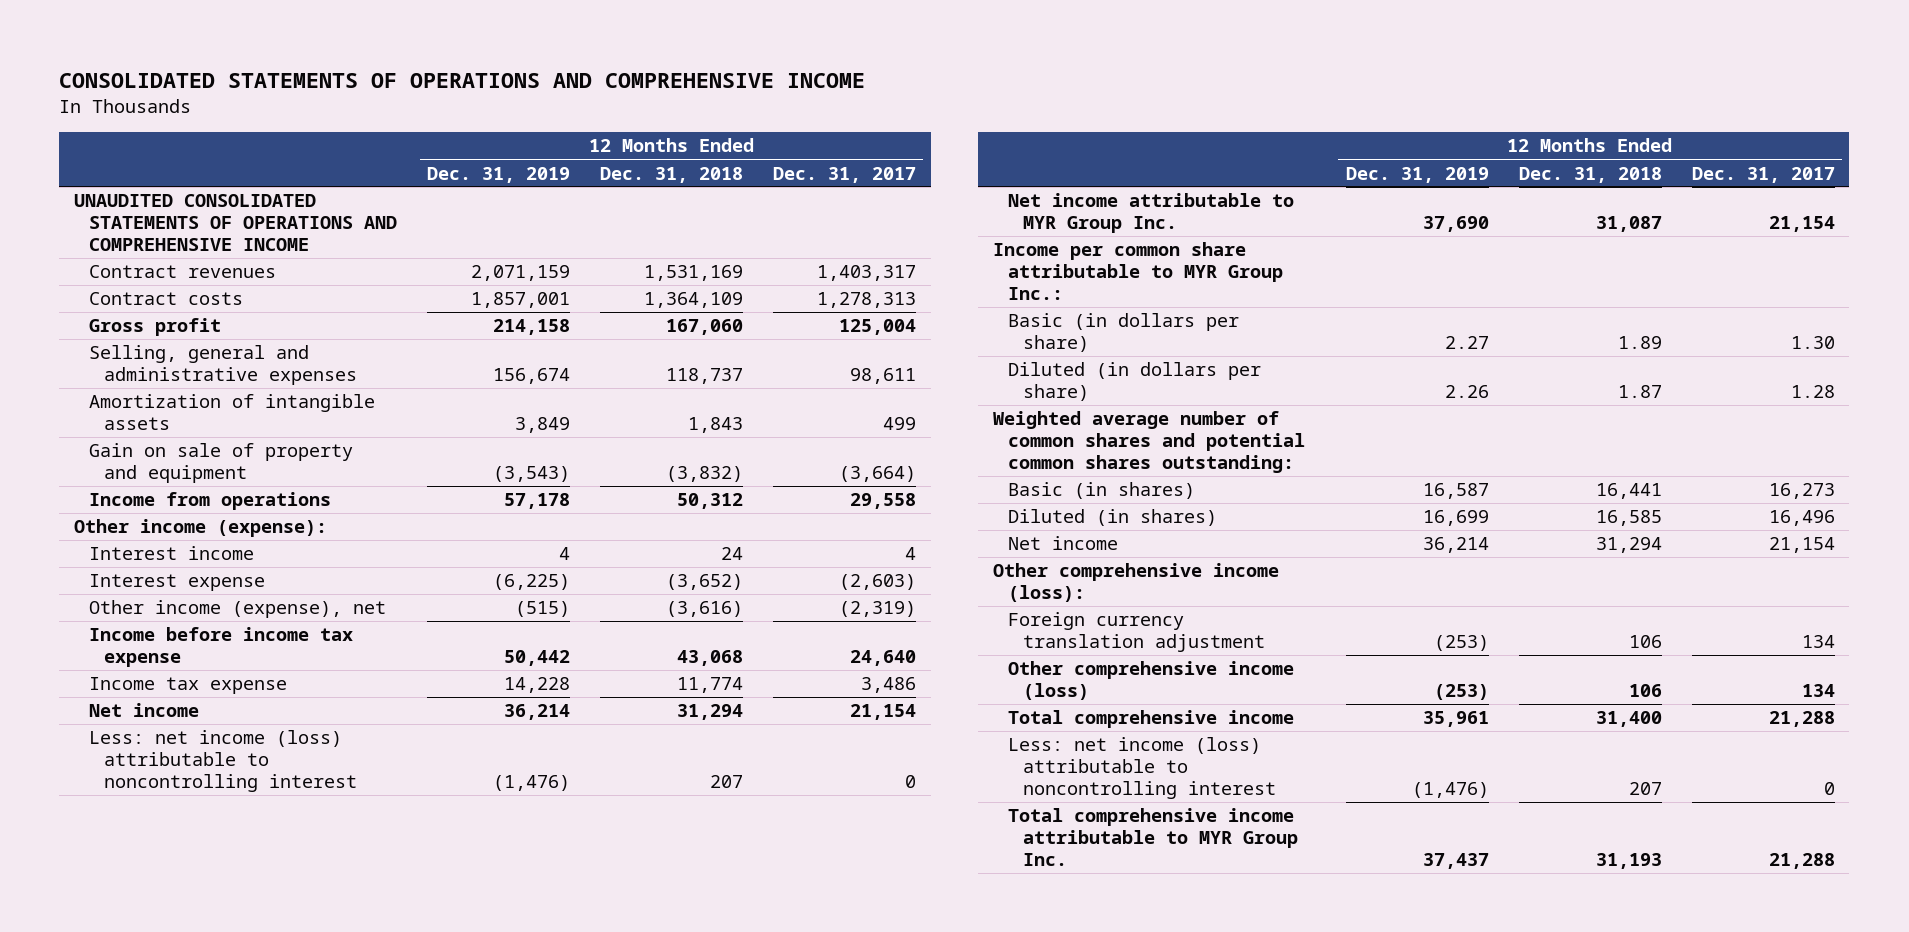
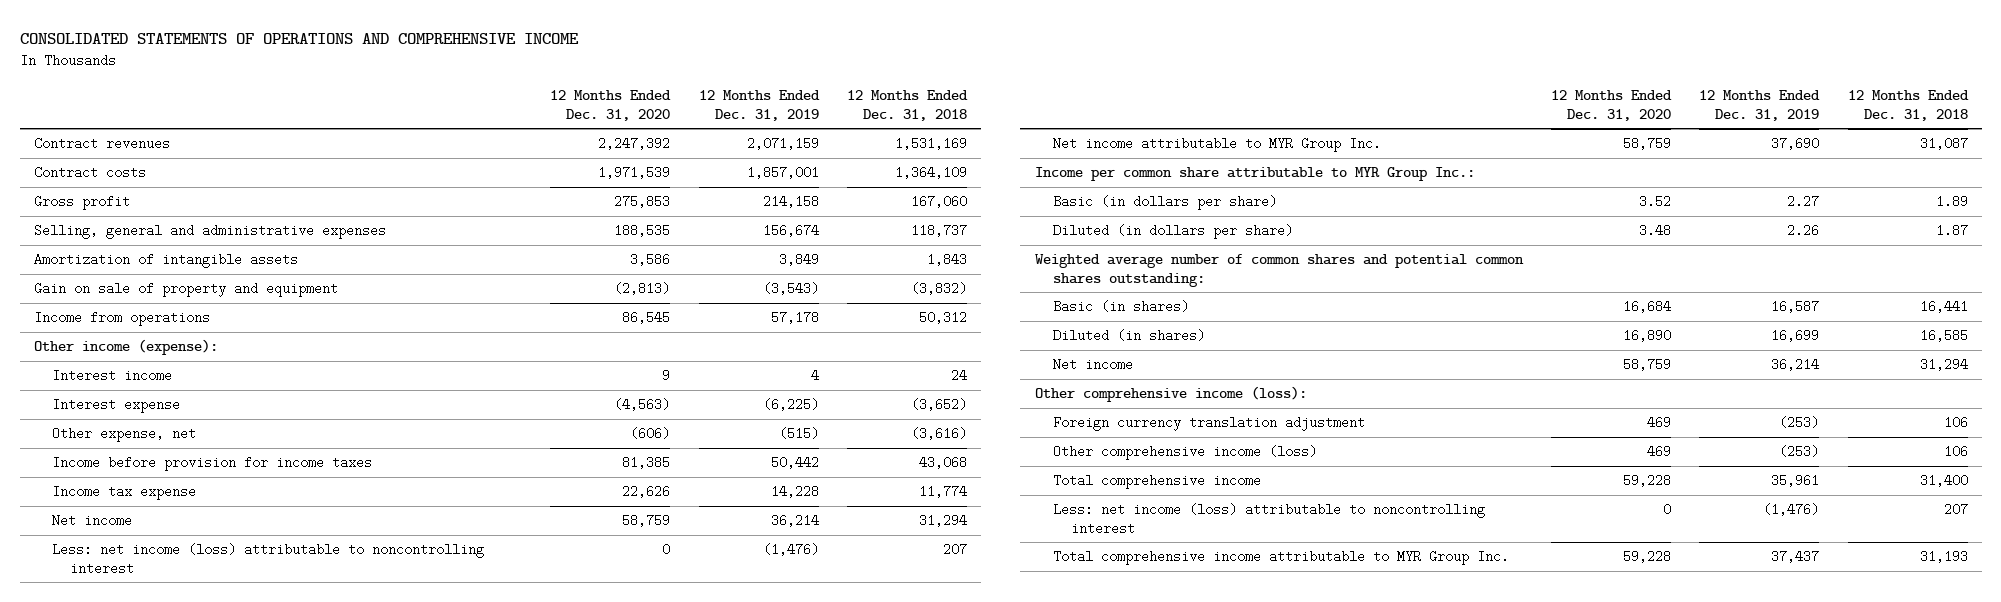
[773,166,917,183] Dec. 31, 2017 -> none
none -> [550,90,672,121] 12 Months Ended Dec. 31, 2020
[74,194,398,252] UNAUDITED CONSOLIDATED STATEMENTS OF OPERATIONS AND COMPREHENSIVE INCOME -> none
[89,600,387,619] Other income (expense), net -> [51,427,196,443] Other expense, net
[89,627,354,668] Income before income tax expense -> [51,456,372,472] Income before provision for income taxes

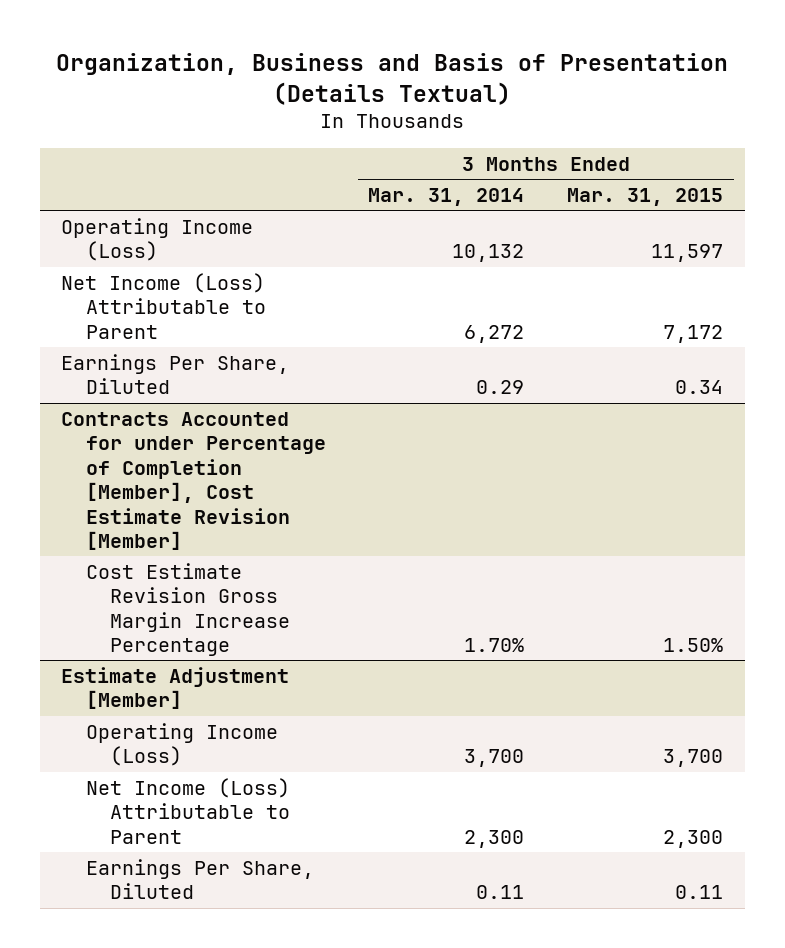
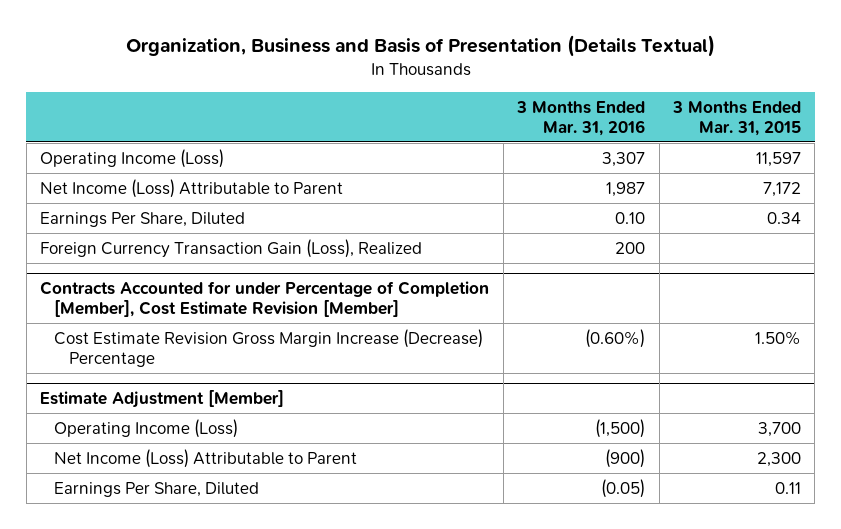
[368,188,525,207] Mar. 31, 2014 -> none
none -> [516,100,646,136] 3 Months Ended Mar. 31, 2016
none -> [40,238,423,258] Foreign Currency Transaction Gain (Loss), Realized
[85,562,290,657] Cost Estimate Revision Gross Margin Increase Percentage -> [54,328,484,367] Cost Estimate Revision Gross Margin Increase (Decrease) Percentage

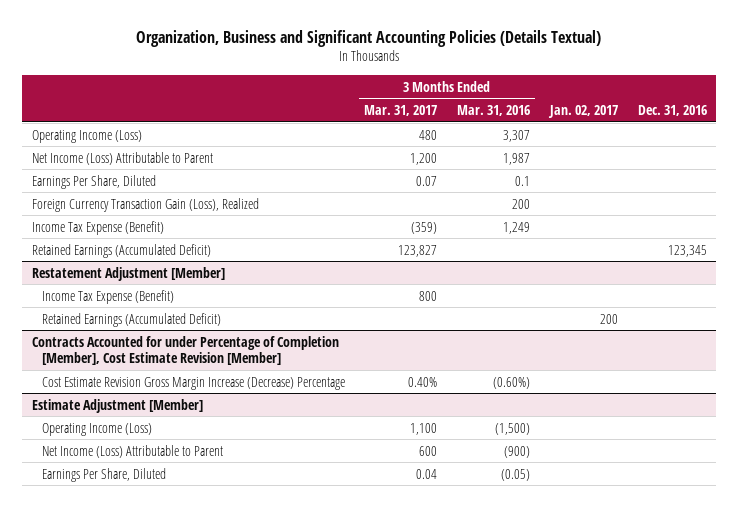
[125,35,715,58] Organization, Business and Basis of Presentation (Details Textual) -> [136,29,602,47] Organization, Business and Significant Accounting Policies (Details Textual)
[671,100,801,136] 3 Months Ended Mar. 31, 2015 -> none
none -> [364,105,438,117] Mar. 31, 2017
none -> [547,105,618,119] Jan. 02, 2017
none -> [637,105,707,117] Dec. 31, 2016
[615,211,646,224] 0.10 -> [515,175,531,186] 0.1
none -> [31,220,164,235] Income Tax Expense (Benefit)
none -> [31,243,211,258] Retained Earnings (Accumulated Deficit)
none -> [31,266,225,281] Restatement Adjustment [Member]
none -> [41,289,174,304] Income Tax Expense (Benefit)
none -> [41,312,221,327] Retained Earnings (Accumulated Deficit)

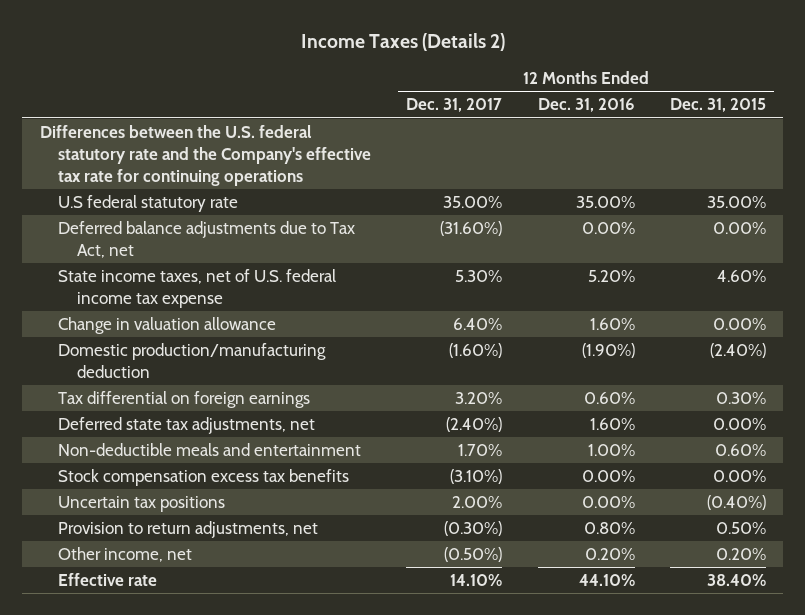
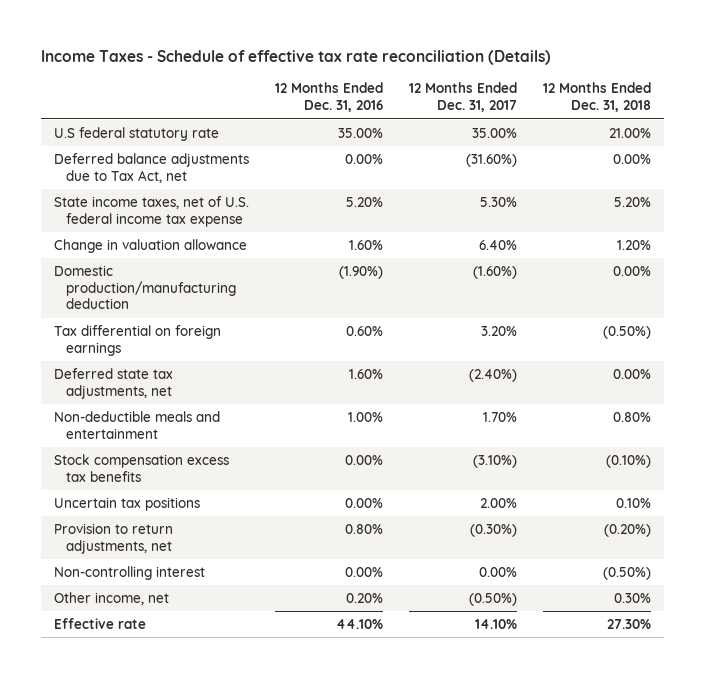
[300,33,505,52] Income Taxes (Details 2) -> [41,50,552,66] Income Taxes - Schedule of effective tax rate reconciliation (Details)
[669,98,766,113] Dec. 31, 2015 -> none
none -> [543,82,652,113] 12 Months Ended Dec. 31, 2018
[39,125,372,186] Differences between the U.S. federal statutory rate and the Company's effective tax rate for continuing operations -> none
none -> [54,565,206,580] Non-controlling interest

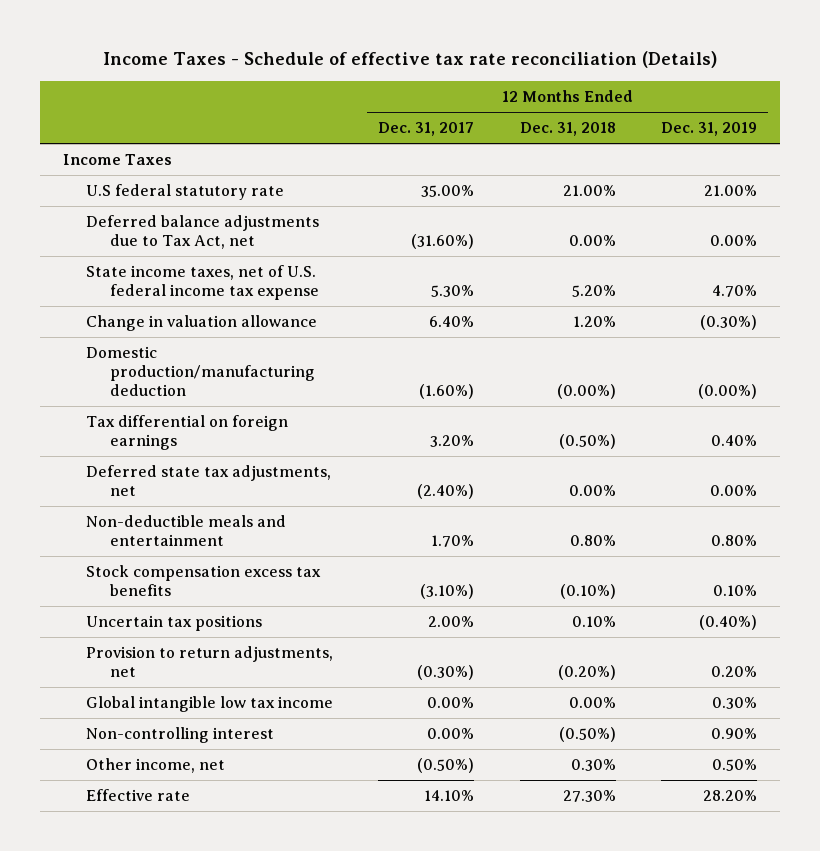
[275,82,384,113] 12 Months Ended Dec. 31, 2016 -> none
none -> [660,122,757,137] Dec. 31, 2019
none -> [62,154,172,166] Income Taxes
[613,265,652,276] 0.00% -> [556,384,616,400] (0.00%)
none -> [86,696,334,713] Global intangible low tax income

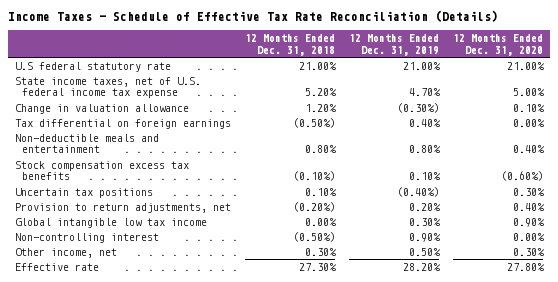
[102,50,717,68] Income Taxes - Schedule of effective tax rate reconciliation (Details) -> [7,10,498,23] Income Taxes - Schedule of Effective Tax Rate Reconciliation (Details)
[378,122,475,137] Dec. 31, 2017 -> none
none -> [453,34,544,56] 12 Months Ended Dec. 31, 2020
[62,154,172,166] Income Taxes -> none
[86,215,320,250] Deferred balance adjustments due to Tax Act, net -> none
[86,346,315,397] Domestic production/manufacturing deduction -> none
[86,465,332,497] Deferred state tax adjustments, net -> none

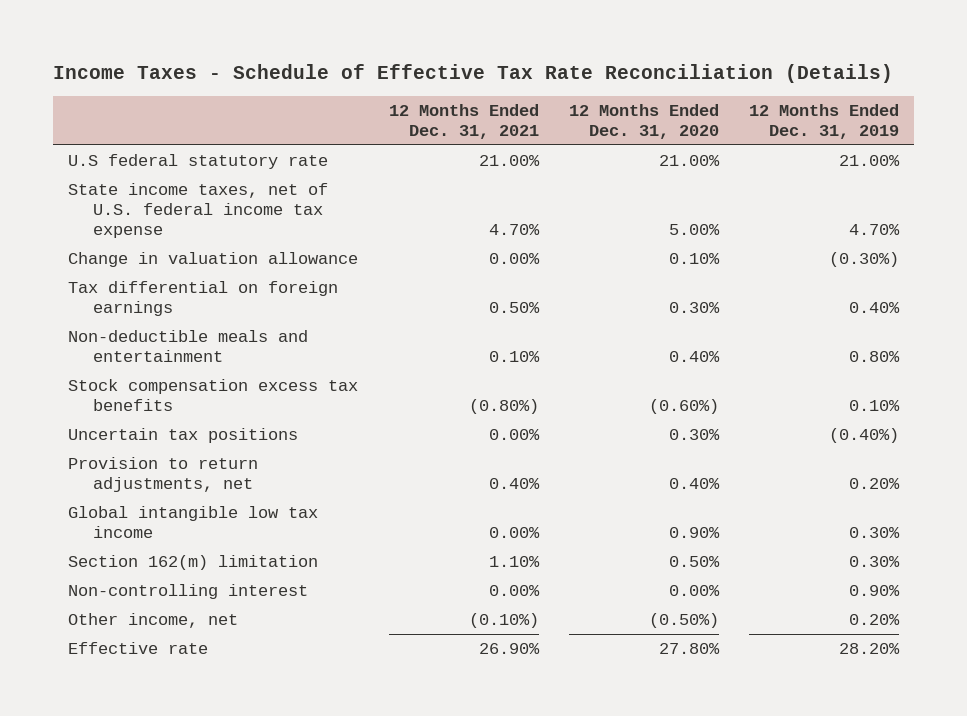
[244,34,335,56] 12 Months Ended Dec. 31, 2018 -> none
none -> [388,103,539,139] 12 Months Ended Dec. 31, 2021
[513,118,546,127] 0.00% -> [668,301,720,313] 0.30%
none -> [68,554,319,570] Section 162(m) limitation
[409,247,442,256] 0.50% -> [849,613,901,625] 0.20%
[513,247,546,256] 0.30% -> [648,612,719,628] (0.50%)

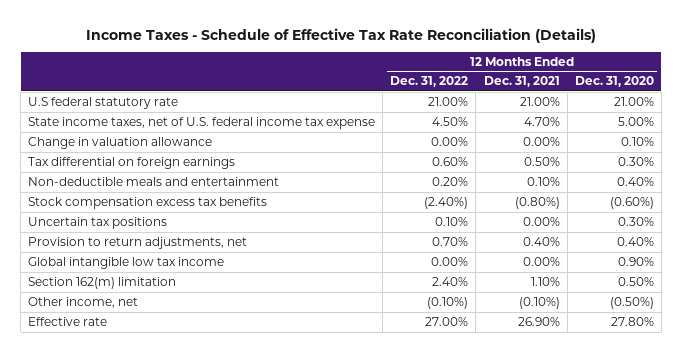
[749,103,900,139] 12 Months Ended Dec. 31, 2019 -> none
none -> [390,76,469,88] Dec. 31, 2022
[68,583,309,599] Non-controlling interest -> none

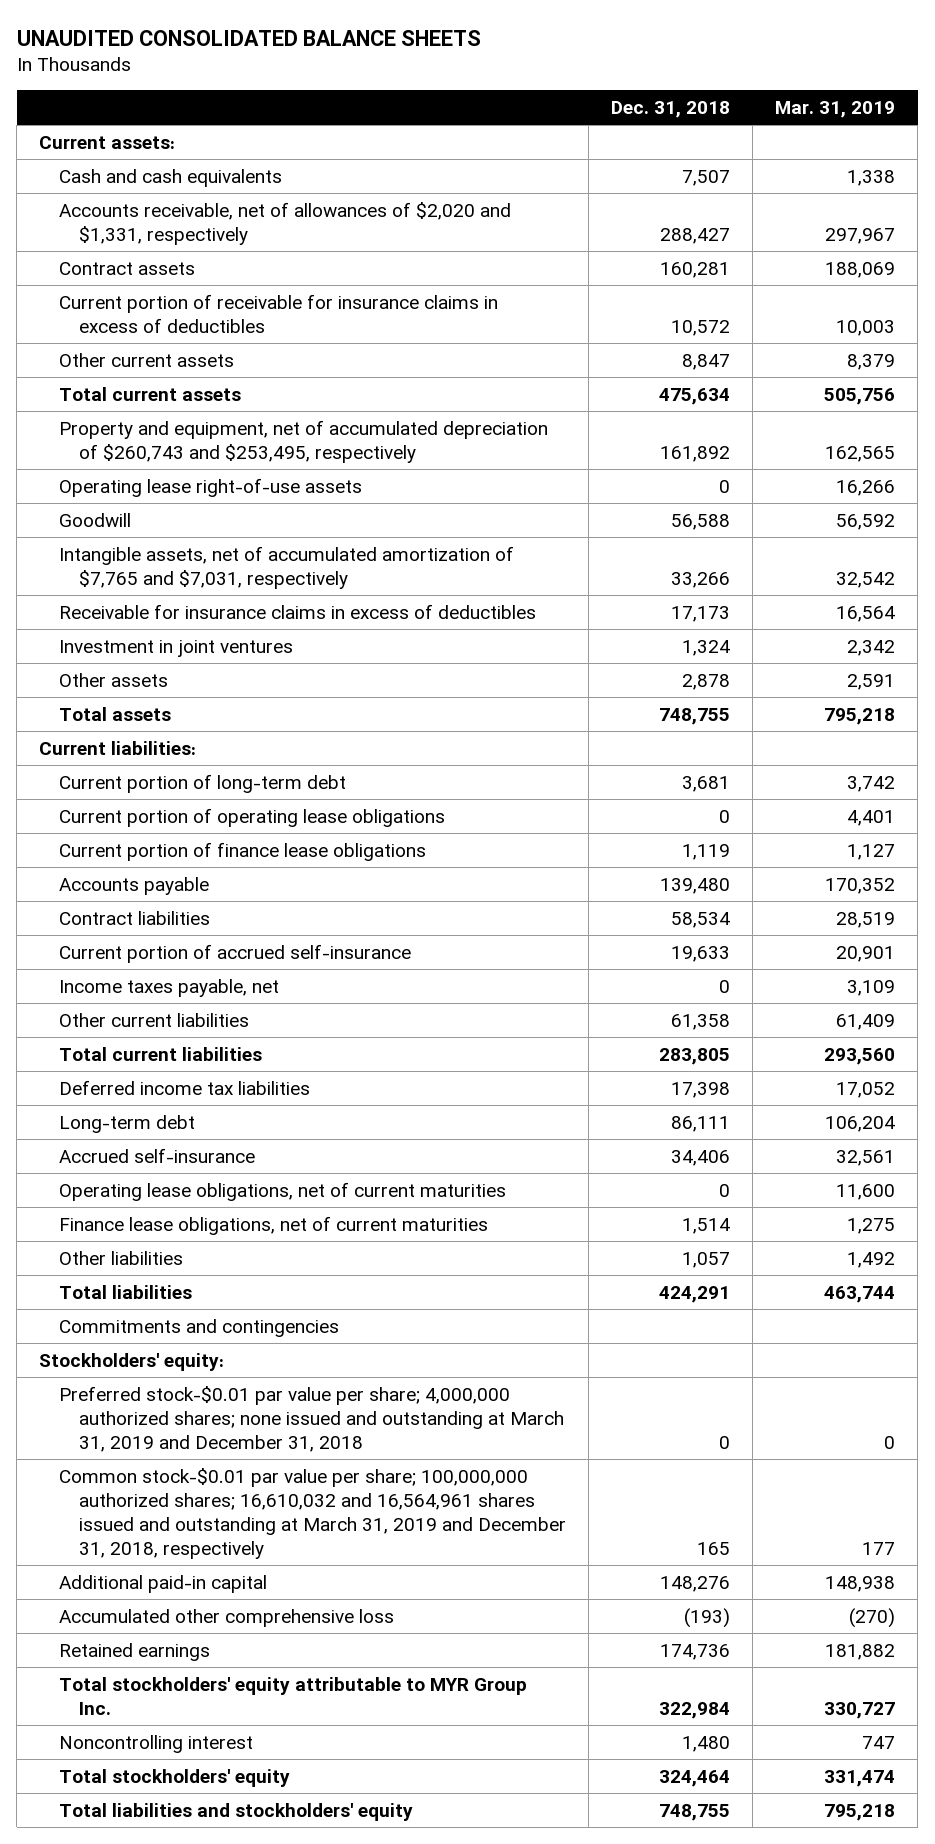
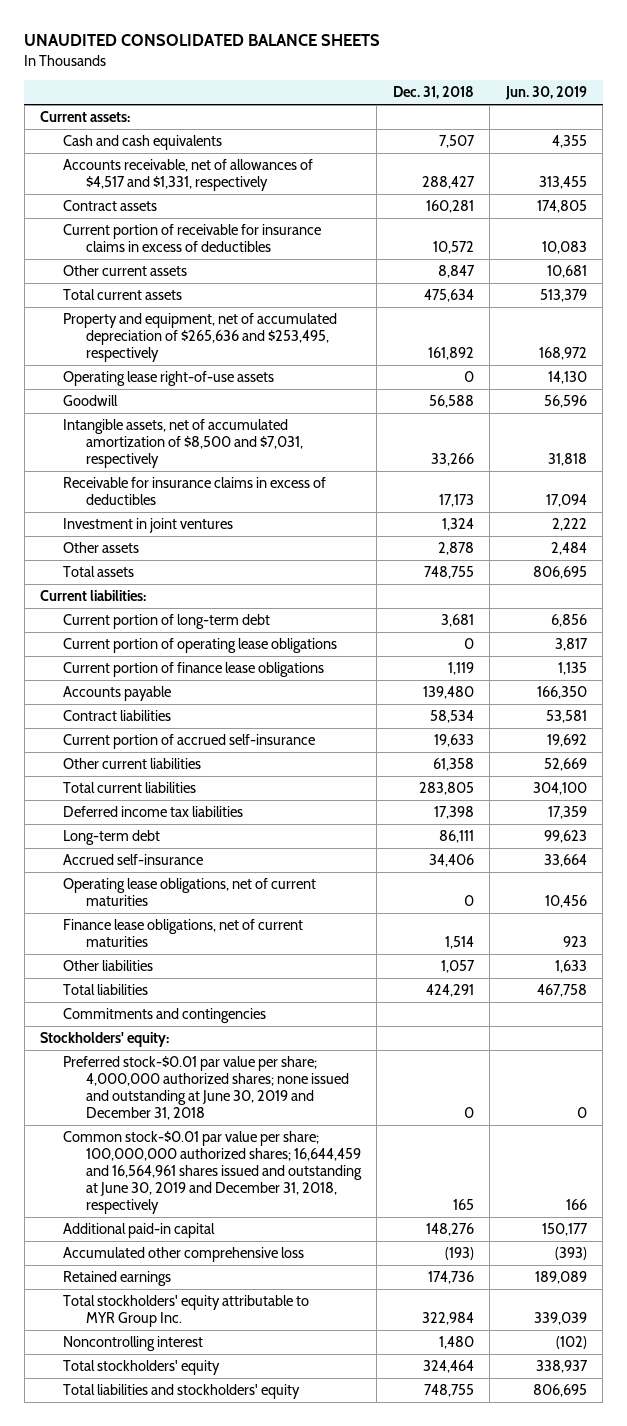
[775,100,896,118] Mar. 31, 2019 -> none
none -> [504,86,587,101] Jun. 30, 2019
[59,201,512,245] Accounts receivable, net of allowances of $2,020 and $1,331, respectively -> [62,159,313,192] Accounts receivable, net of allowances of $4,517 and $1,331, respectively
[59,419,549,463] Property and equipment, net of accumulated depreciation of $260,743 and $253,495, respectively -> [62,313,337,362] Property and equipment, net of accumulated depreciation of $265,636 and $253,495, respectively
[59,545,515,589] Intangible assets, net of accumulated amortization of $7,765 and $7,031, respectively -> [62,419,303,468] Intangible assets, net of accumulated amortization of $8,500 and $7,031, respectively
[59,978,280,997] Income taxes payable, net -> none
[59,1385,565,1452] Preferred stock-$0.01 par value per share; 4,000,000 authorized shares; none issued and outstanding at March 31, 2019 and December 31, 2018 -> [62,1056,349,1120] Preferred stock-$0.01 par value per share; 4,000,000 authorized shares; none issued and outstanding at June 30, 2019 and December 31, 2018
[59,1467,567,1559] Common stock-$0.01 par value per share; 100,000,000 authorized shares; 16,610,032 and 16,564,961 shares issued and outstanding at March 31, 2019 and December 31, 2018, respectively -> [62,1131,362,1214] Common stock-$0.01 par value per share; 100,000,000 authorized shares; 16,644,459 and 16,564,961 shares issued and outstanding at June 30, 2019 and December 31, 2018, respectively

